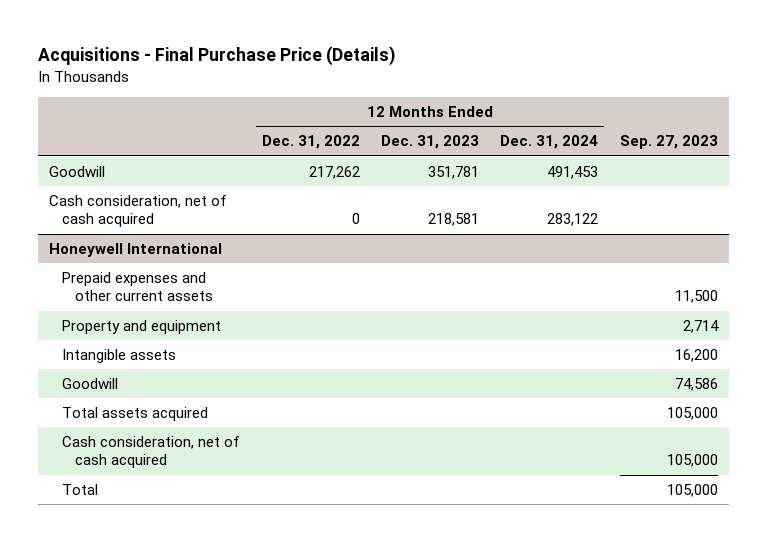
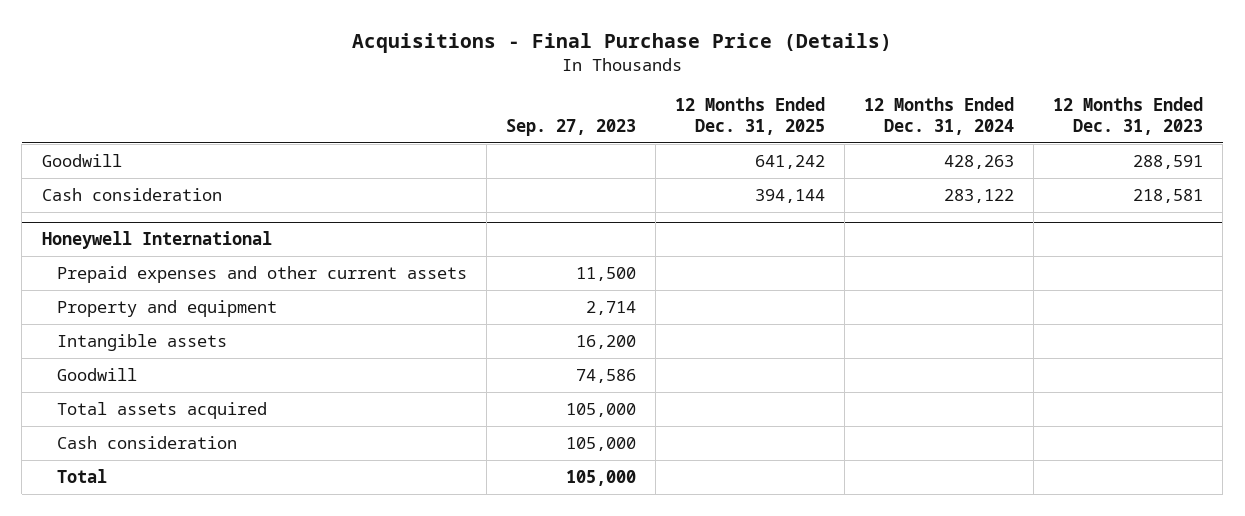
[261,135,360,150] Dec. 31, 2022 -> none
none -> [675,96,826,136] 12 Months Ended Dec. 31, 2025
[427,166,479,180] 351,781 -> [1133,154,1204,169] 288,591
[547,166,599,180] 491,453 -> [944,154,1015,169] 428,263
[48,195,227,228] Cash consideration, net of cash acquired -> [41,187,222,201] Cash consideration
[62,436,241,469] Cash consideration, net of cash acquired -> [56,435,237,449] Cash consideration

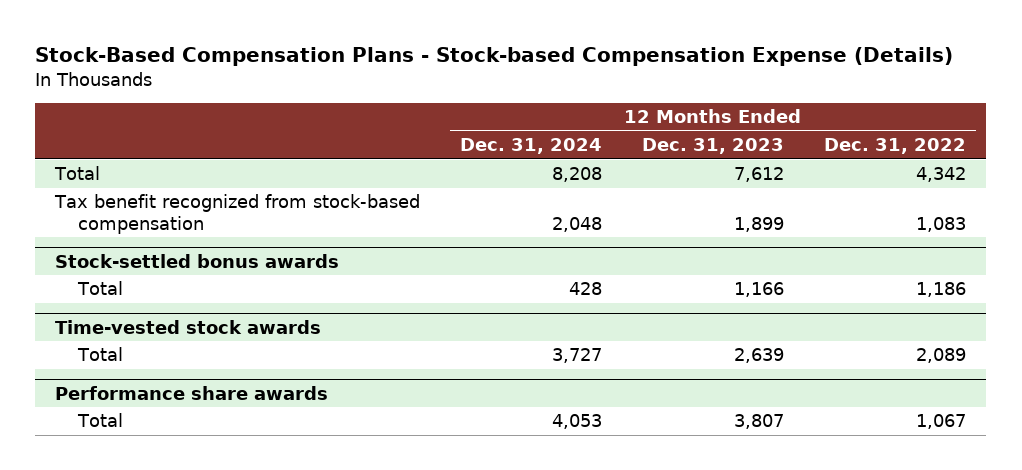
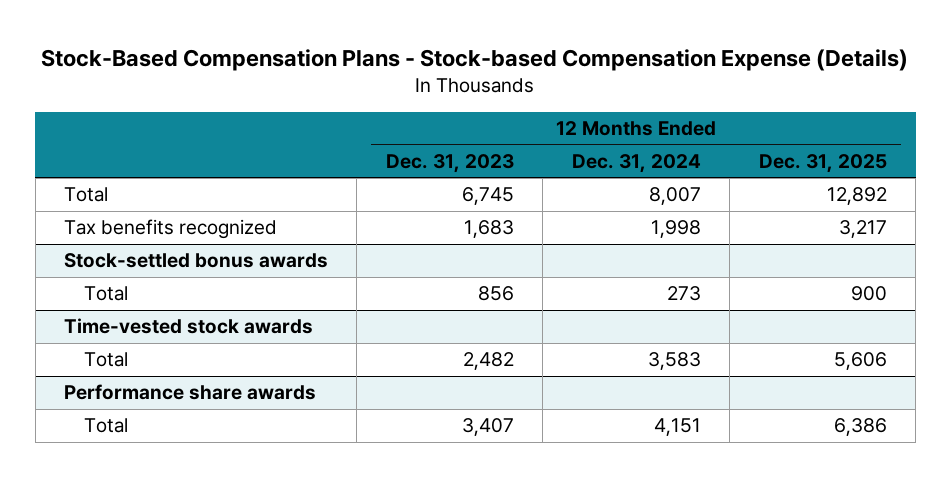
[824,138,967,155] Dec. 31, 2022 -> none
none -> [758,154,887,174] Dec. 31, 2025
[552,167,603,183] 8,208 -> [648,187,701,206] 8,007
[734,167,785,183] 7,612 -> [461,187,514,206] 6,745
[54,194,421,234] Tax benefit recognized from stock-based compensation -> [63,219,277,240] Tax benefits recognized
[552,216,603,232] 2,048 -> [650,220,701,239] 1,998
[734,216,785,232] 1,899 -> [463,220,514,239] 1,683
[569,282,603,296] 428 -> [666,286,701,302] 273
[734,282,785,298] 1,166 -> [477,286,514,302] 856
[552,348,603,364] 3,727 -> [647,352,701,371] 3,583
[734,348,785,364] 2,639 -> [462,352,514,371] 2,482
[552,414,603,430] 4,053 -> [653,418,701,437] 4,151
[734,414,785,430] 3,807 -> [461,418,514,437] 3,407

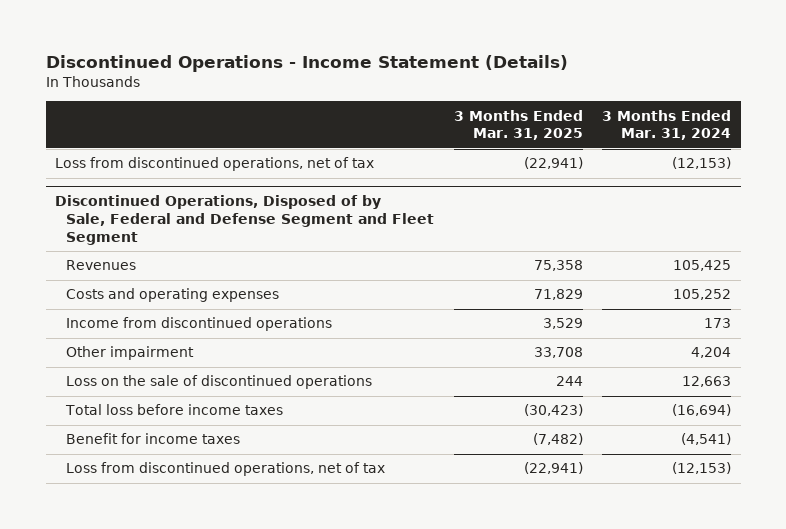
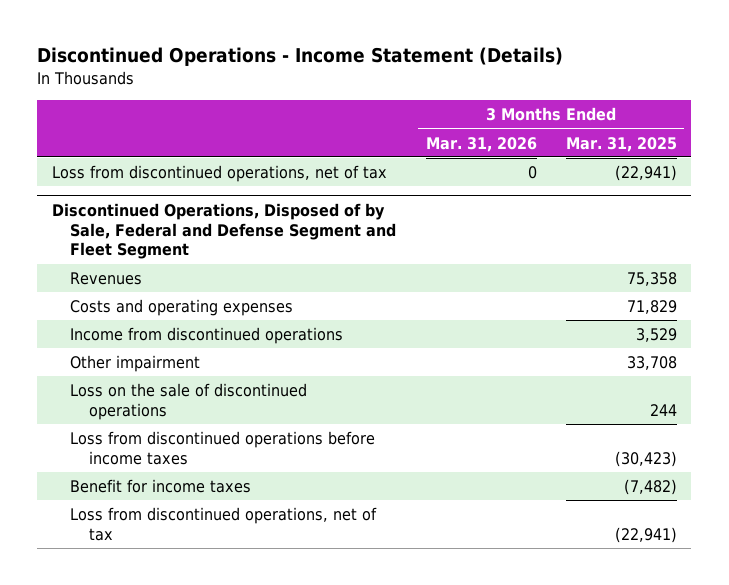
[601,109,731,141] 3 Months Ended Mar. 31, 2024 -> none
none -> [425,136,537,152] Mar. 31, 2026
[65,404,284,416] Total loss before income taxes -> [70,431,376,465] Loss from discontinued operations before income taxes

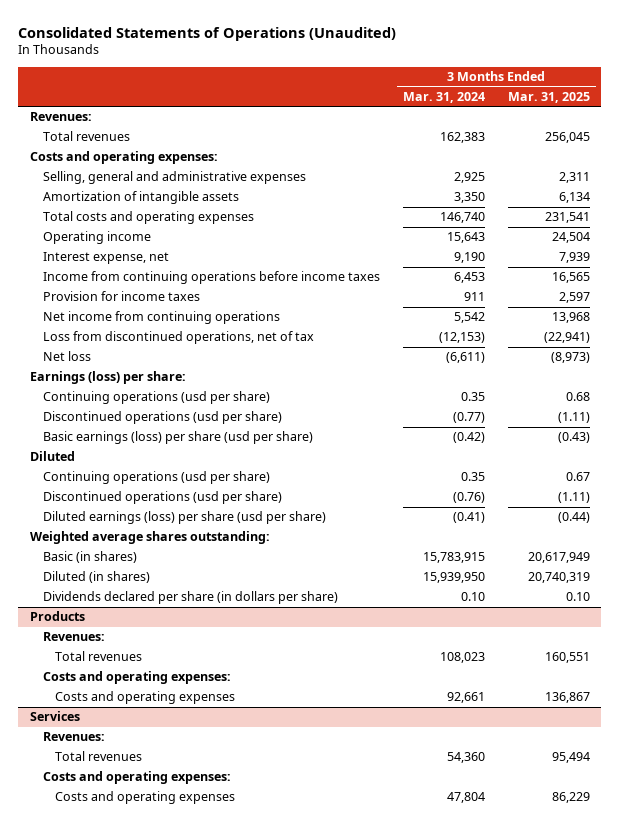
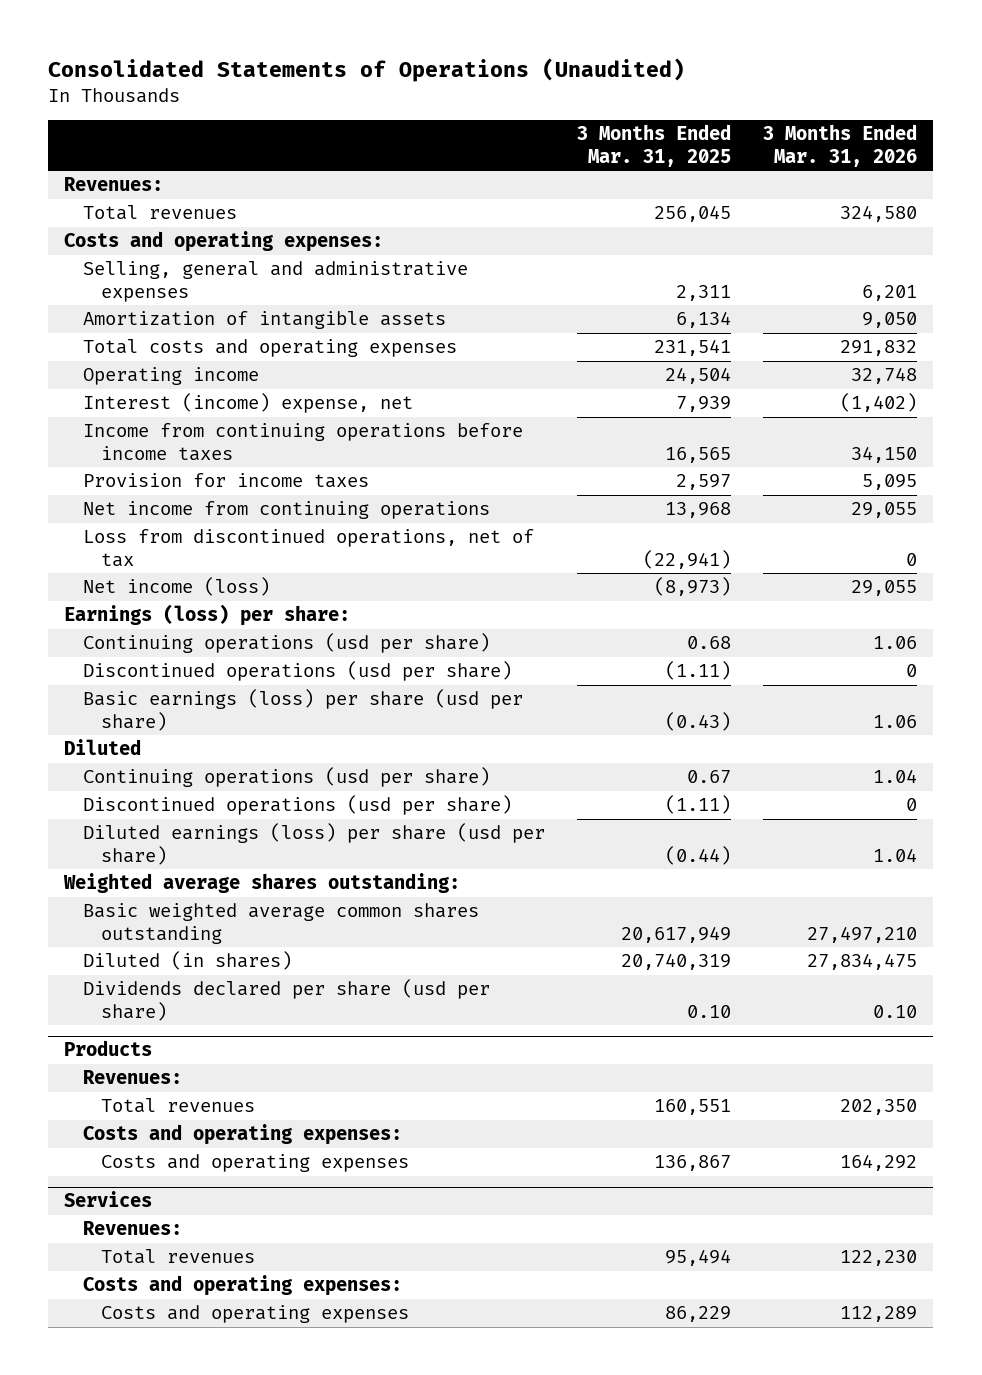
[402,91,485,103] Mar. 31, 2024 -> none
none -> [763,124,918,167] 3 Months Ended Mar. 31, 2026
[42,252,169,265] Interest expense, net -> [82,393,413,414] Interest (income) expense, net
[42,351,91,362] Net loss -> [82,577,270,597] Net income (loss)
[42,551,137,564] Basic (in shares) -> [82,903,479,944] Basic weighted average common shares outstanding
[42,591,338,605] Dividends declared per share (in dollars per share) -> [82,979,490,1021] Dividends declared per share (usd per share)

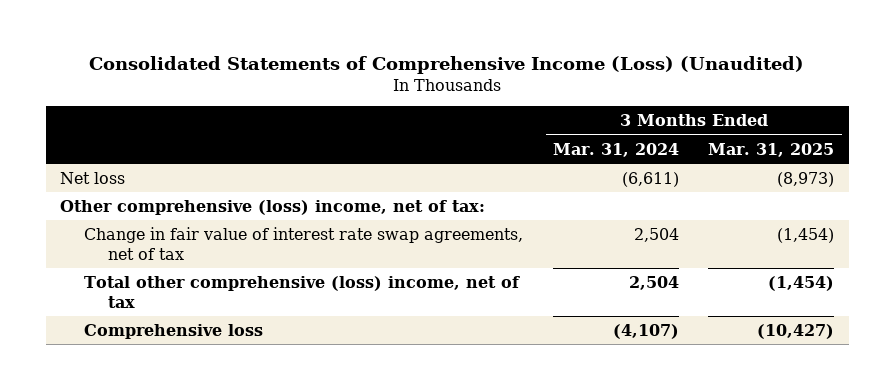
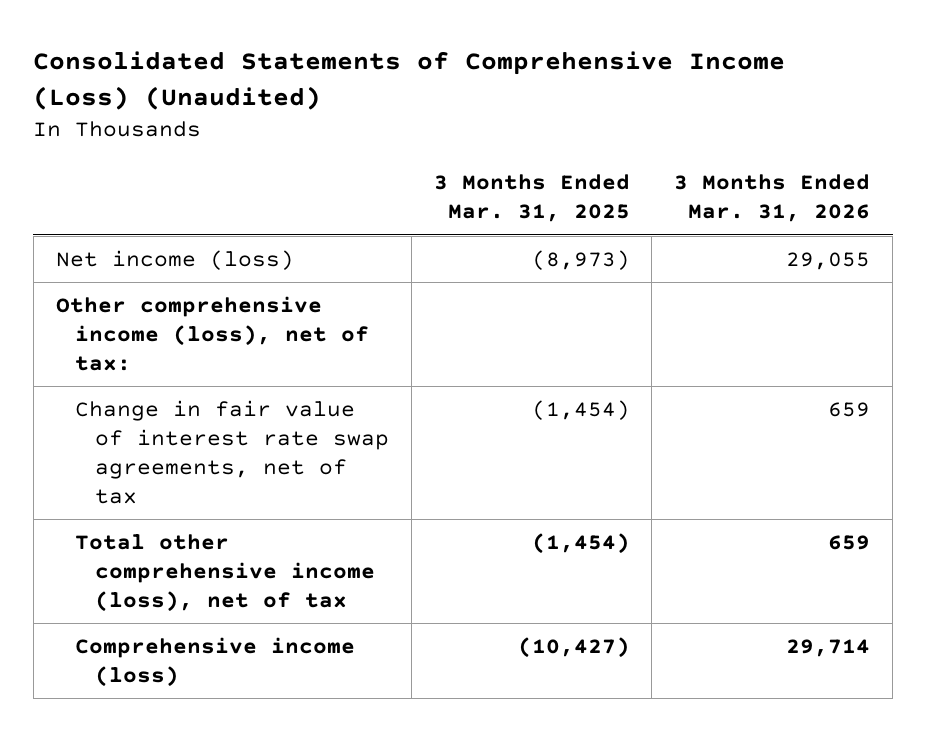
[552,142,679,157] Mar. 31, 2024 -> none
none -> [674,174,871,223] 3 Months Ended Mar. 31, 2026
[60,171,126,184] Net loss -> [55,250,294,271] Net income (loss)
[60,199,486,215] Other comprehensive (loss) income, net of tax: -> [55,296,370,372] Other comprehensive income (loss), net of tax:
[84,275,521,308] Total other comprehensive (loss) income, net of tax -> [75,534,375,613] Total other comprehensive income (loss), net of tax
[84,323,264,339] Comprehensive loss -> [75,637,356,688] Comprehensive income (loss)

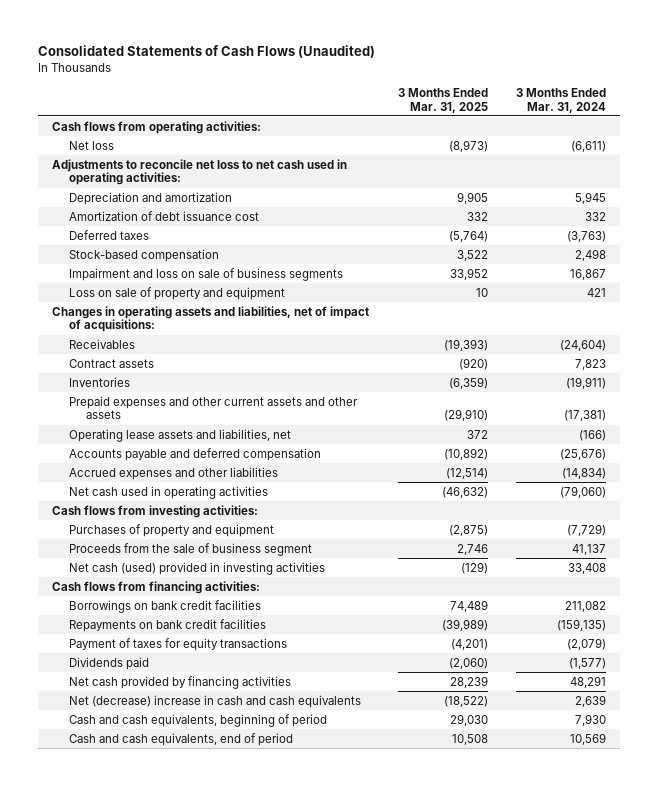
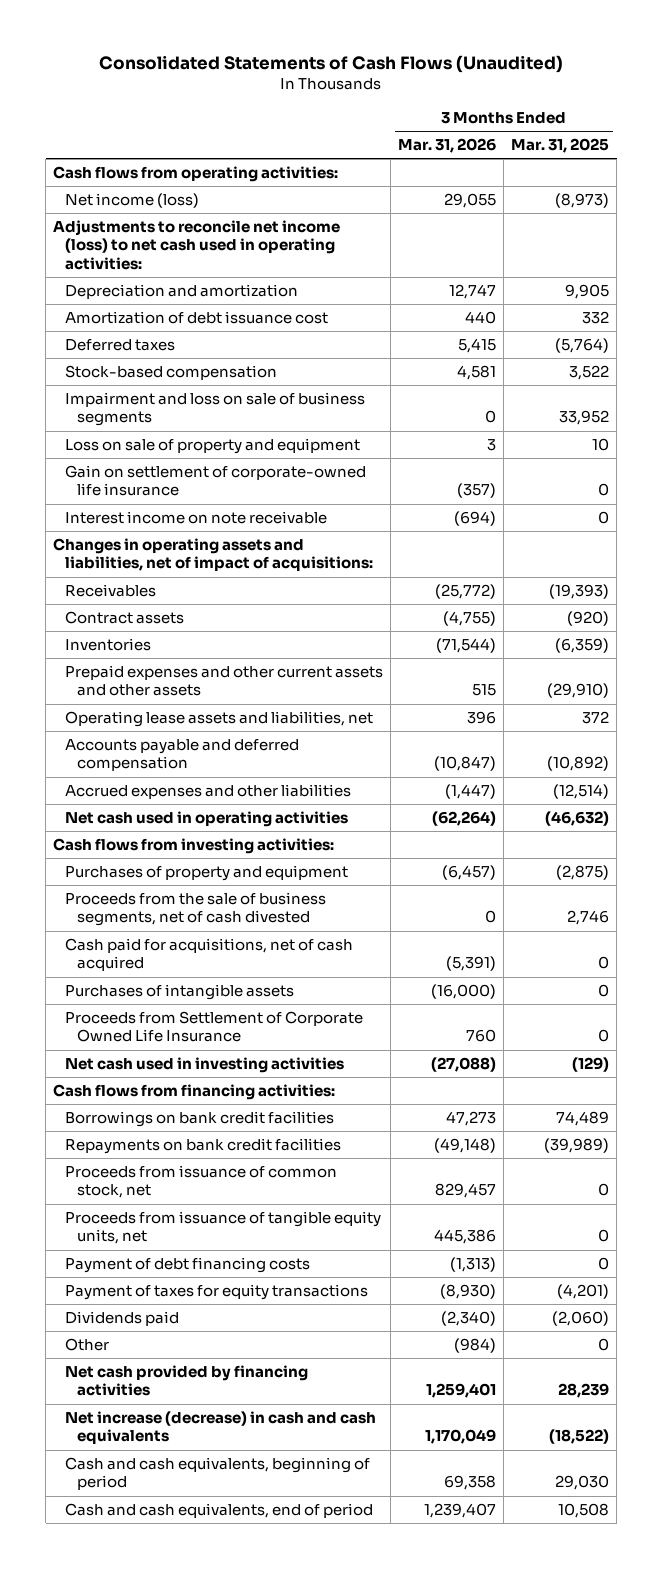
[515,87,606,113] 3 Months Ended Mar. 31, 2024 -> none
none -> [398,137,497,153] Mar. 31, 2026
[69,140,115,150] Net loss -> [65,192,200,208] Net income (loss)
[52,158,348,186] Adjustments to reconcile net loss to net cash used in operating activities: -> [53,219,341,270] Adjustments to reconcile net income (loss) to net cash used in operating activities:
none -> [65,464,367,497] Gain on settlement of corporate-owned life insurance
none -> [65,510,328,524] Interest income on note receivable
[69,542,313,556] Proceeds from the sale of business segment -> [65,891,327,927] Proceeds from the sale of business segments, net of cash divested
none -> [65,937,354,972] Cash paid for acquisitions, net of cash acquired
none -> [65,983,295,1000] Purchases of intangible assets
none -> [65,1010,364,1043] Proceeds from Settlement of Corporate Owned Life Insurance
[69,561,326,575] Net cash (used) provided in investing activities -> [65,1056,345,1073] Net cash used in investing activities
none -> [65,1164,338,1199] Proceeds from issuance of common stock, net
none -> [65,1210,382,1245] Proceeds from issuance of tangible equity units, net
none -> [65,1256,311,1273] Payment of debt financing costs
none -> [65,1337,110,1351] Other
[69,694,362,708] Net (decrease) increase in cash and cash equivalents -> [65,1410,377,1445] Net increase (decrease) in cash and cash equivalents

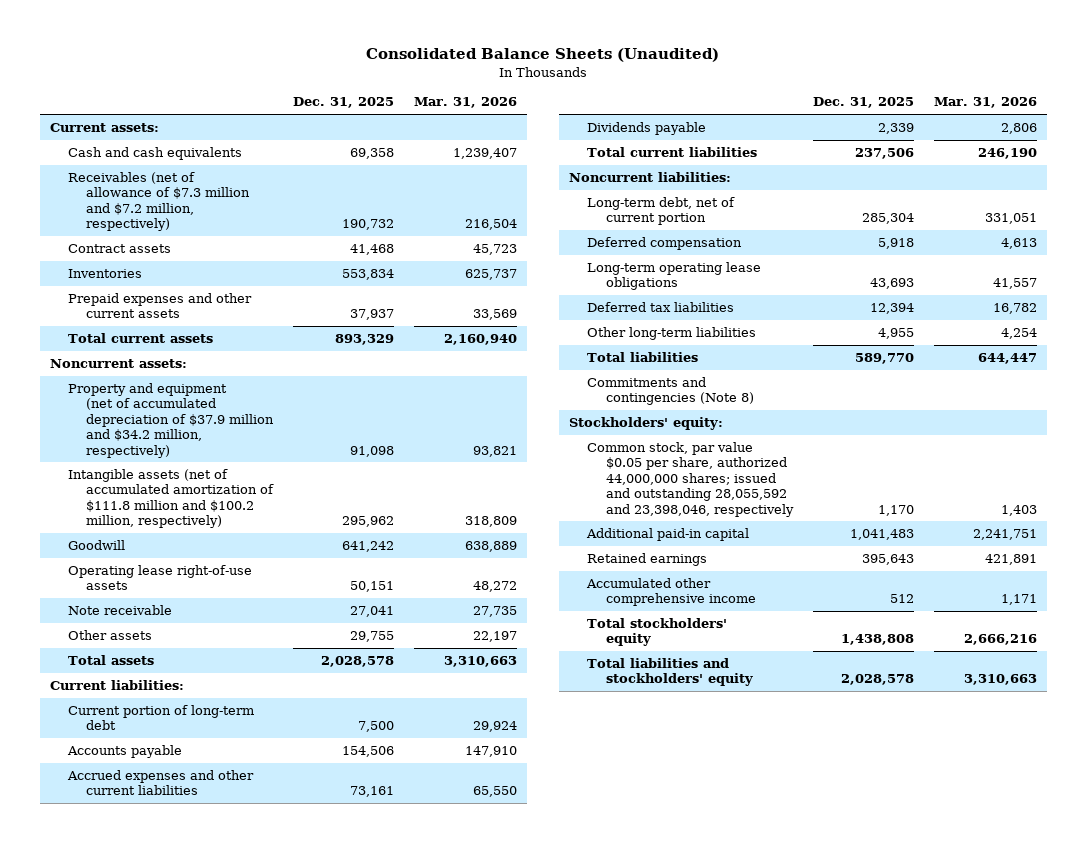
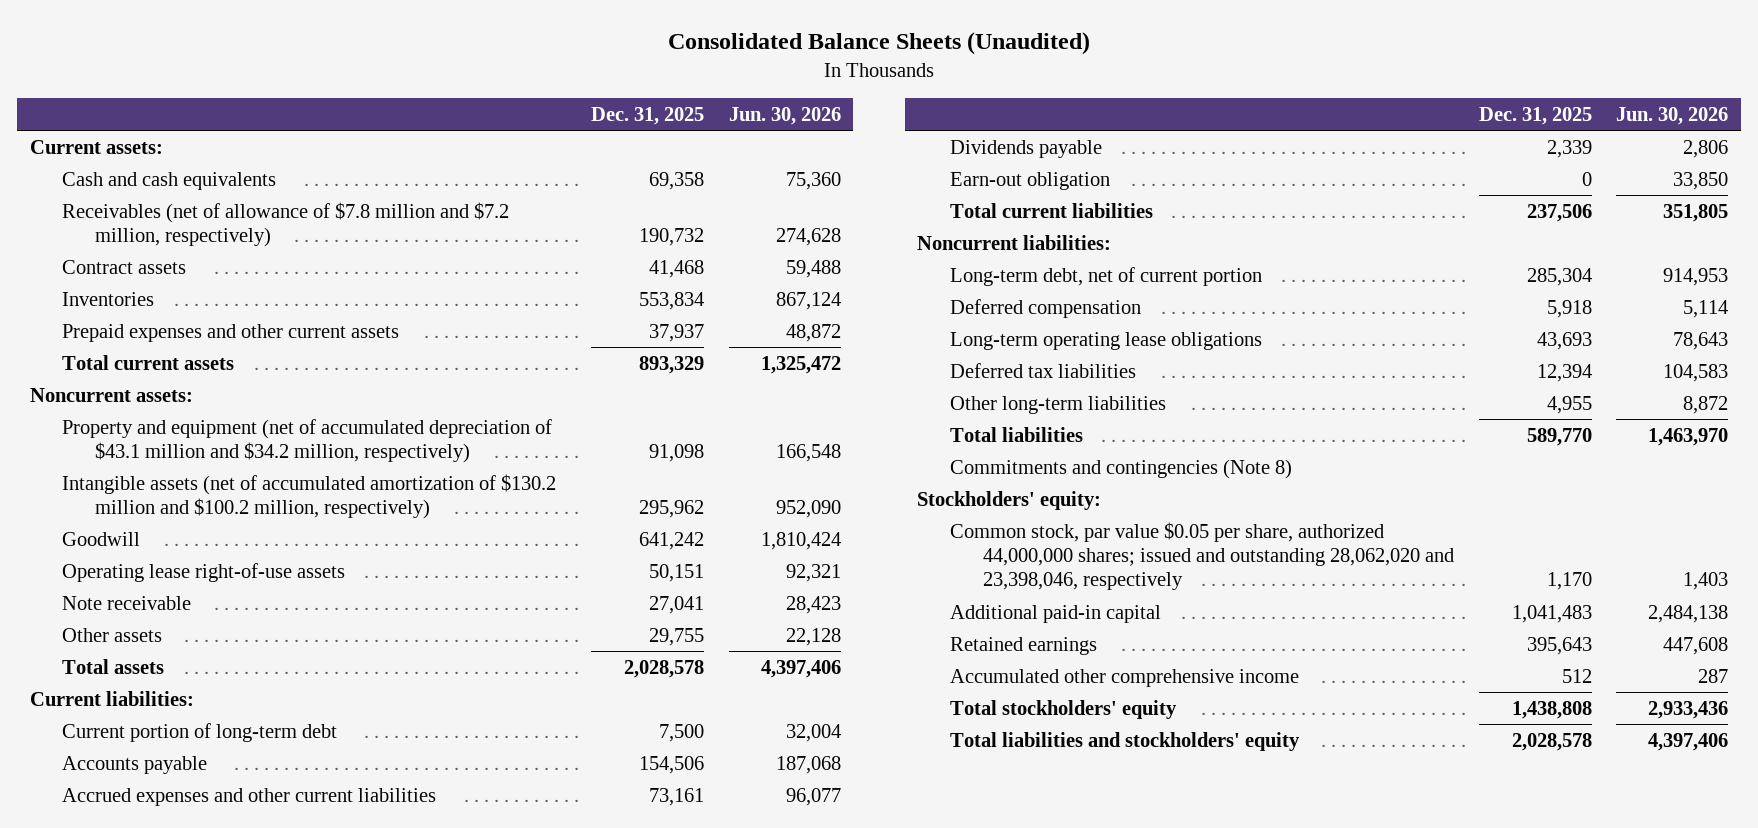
[414,97,518,109] Mar. 31, 2026 -> none
none -> [728,106,841,125] Jun. 30, 2026
[67,171,251,232] Receivables (net of allowance of $7.3 million and $7.2 million, respectively) -> [62,201,510,248] Receivables (net of allowance of $7.8 million and $7.2 million, respectively)
[67,382,275,458] Property and equipment (net of accumulated depreciation of $37.9 million and $34.2 million, respectively) -> [62,418,553,464] Property and equipment (net of accumulated depreciation of $43.1 million and $34.2 million, respectively)
[67,468,275,529] Intangible assets (net of accumulated amortization of $111.8 million and $100.2 million, respectively) -> [62,473,557,520] Intangible assets (net of accumulated amortization of $130.2 million and $100.2 million, respectively)
none -> [950,171,1111,190] Earn-out obligation
[587,441,794,517] Common stock, par value $0.05 per share, authorized 44,000,000 shares; issued and outstanding 28,055,592 and 23,398,046, respectively -> [950,521,1454,591] Common stock, par value $0.05 per share, authorized 44,000,000 shares; issued and outstanding 28,062,020 and 23,398,046, respectively

